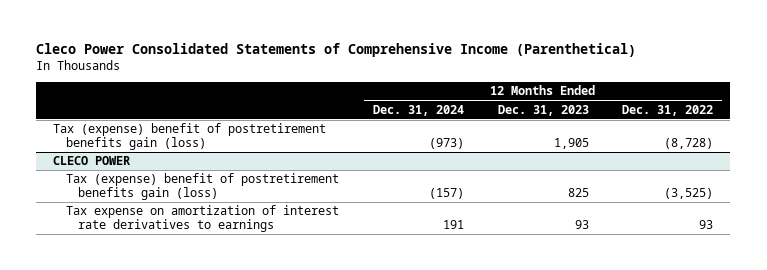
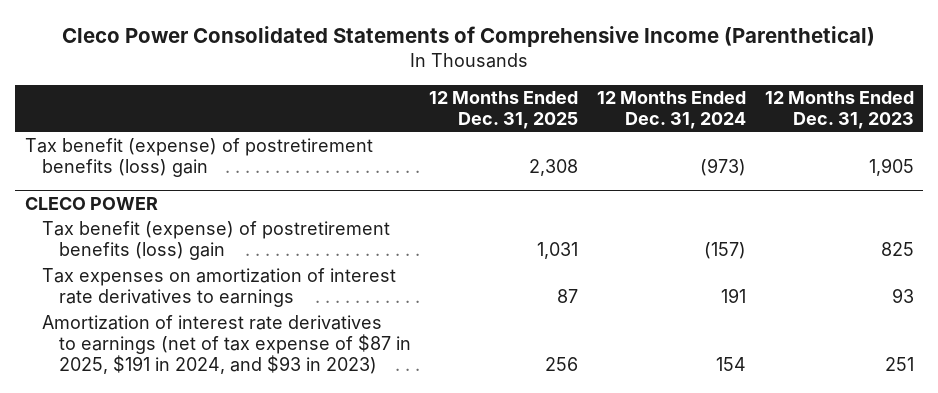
[622,104,714,116] Dec. 31, 2022 -> none
none -> [429,91,579,130] 12 Months Ended Dec. 31, 2025
[53,123,327,151] Tax (expense) benefit of postretirement benefits gain (loss) -> [24,138,373,178] Tax benefit (expense) of postretirement benefits (loss) gain
[65,173,339,201] Tax (expense) benefit of postretirement benefits gain (loss) -> [41,221,390,261] Tax benefit (expense) of postretirement benefits (loss) gain
[65,205,339,233] Tax expense on amortization of interest rate derivatives to earnings -> [41,268,396,308] Tax expenses on amortization of interest rate derivatives to earnings
none -> [41,315,411,375] Amortization of interest rate derivatives to earnings (net of tax expense of $87 in 2025, $191 in 2024, and $93 in 2023)

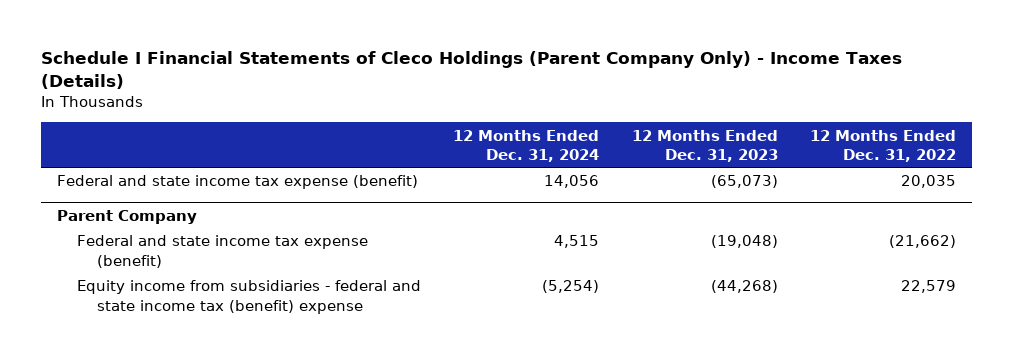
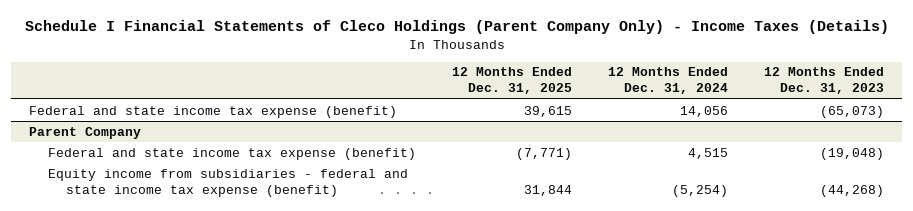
[810,129,957,162] 12 Months Ended Dec. 31, 2022 -> none
none -> [451,67,572,95] 12 Months Ended Dec. 31, 2025
[76,280,421,314] Equity income from subsidiaries - federal and state income tax (benefit) expense -> [47,168,408,197] Equity income from subsidiaries - federal and state income tax expense (benefit)

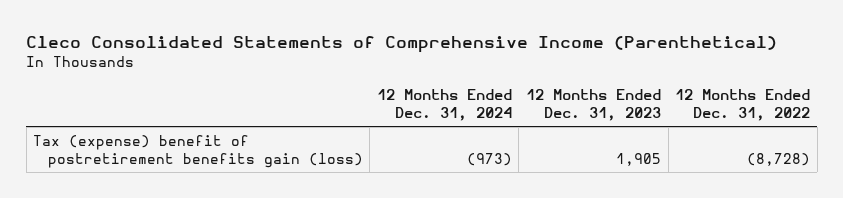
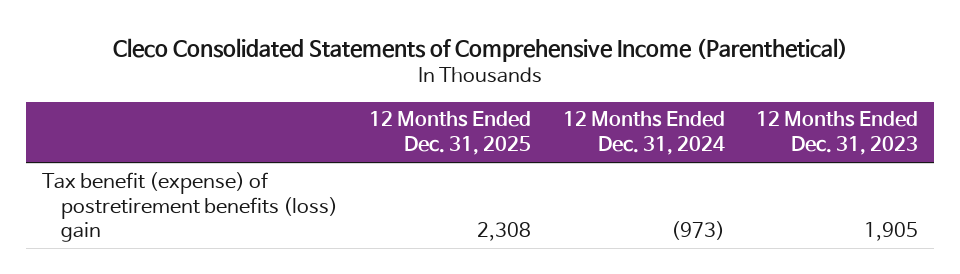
[675,89,811,121] 12 Months Ended Dec. 31, 2022 -> none
none -> [369,111,532,156] 12 Months Ended Dec. 31, 2025
[33,135,363,168] Tax (expense) benefit of postretirement benefits gain (loss) -> [41,171,338,243] Tax benefit (expense) of postretirement benefits (loss) gain

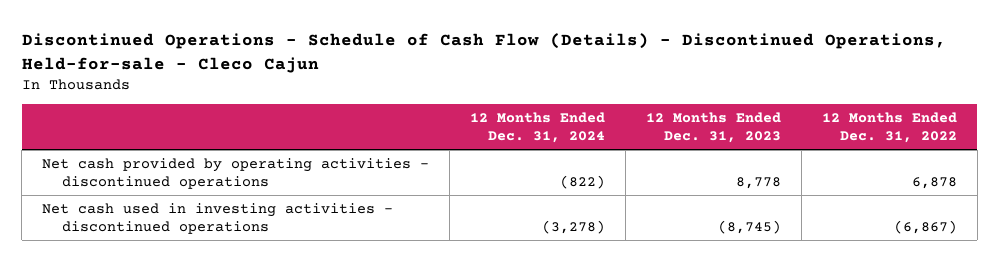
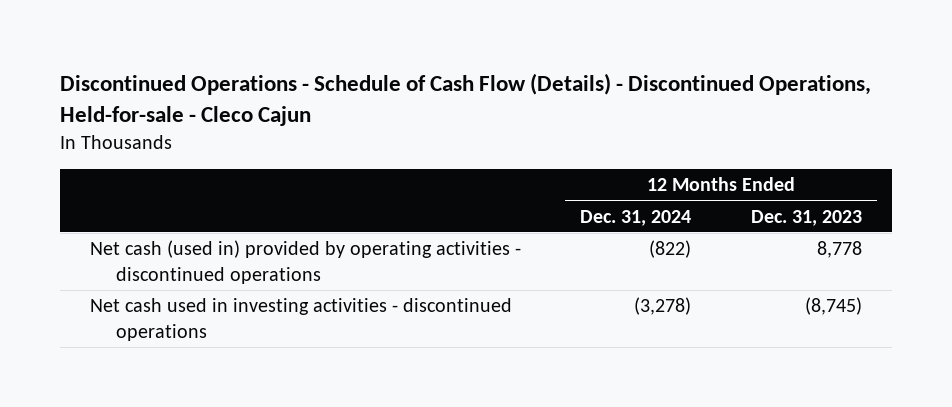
[821,111,957,144] 12 Months Ended Dec. 31, 2022 -> none
[42,157,430,190] Net cash provided by operating activities - discontinued operations -> [89,240,521,285] Net cash (used in) provided by operating activities - discontinued operations

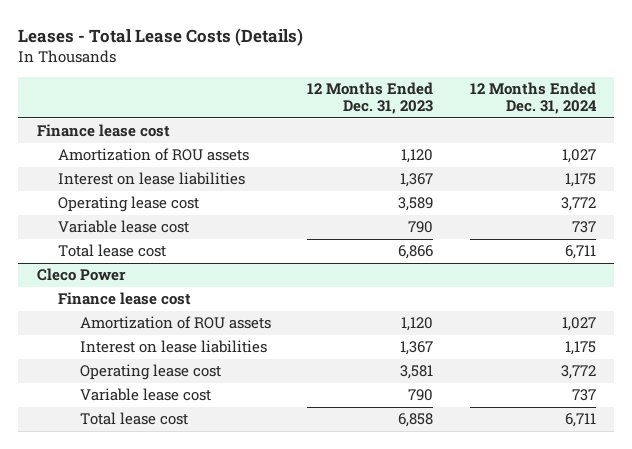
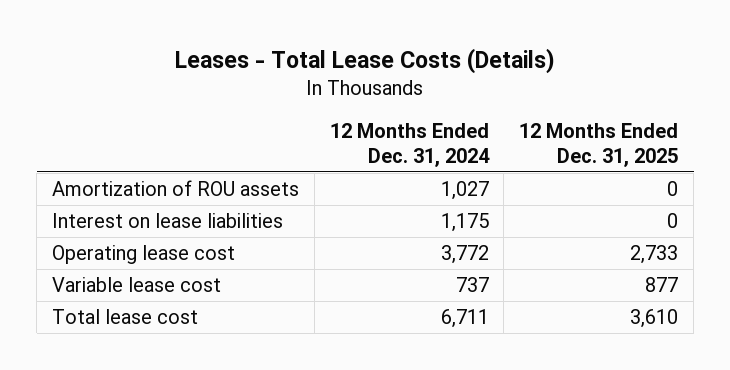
[307,81,434,115] 12 Months Ended Dec. 31, 2023 -> none
none -> [519,122,679,167] 12 Months Ended Dec. 31, 2025
[36,124,170,138] Finance lease cost -> none
[36,268,126,282] Cleco Power -> none
[58,292,192,306] Finance lease cost -> none
[79,316,271,330] Amortization of ROU assets -> none
[79,340,267,354] Interest on lease liabilities -> none
[79,364,221,381] Operating lease cost -> none
[79,388,211,402] Variable lease cost -> none
[79,412,188,426] Total lease cost -> none

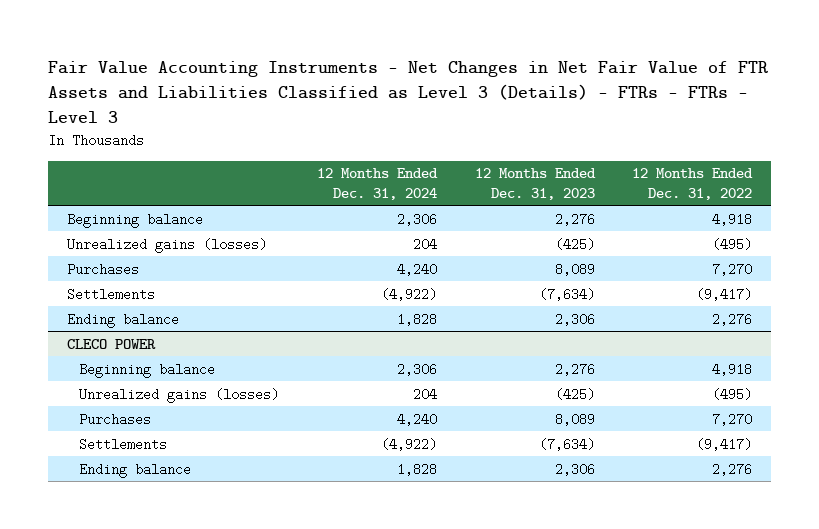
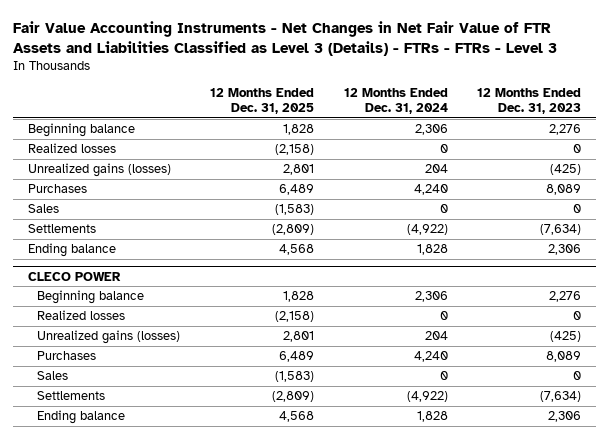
[632,168,754,200] 12 Months Ended Dec. 31, 2022 -> none
none -> [209,87,314,115] 12 Months Ended Dec. 31, 2025
none -> [27,143,116,154] Realized losses
none -> [27,204,59,214] Sales
none -> [37,310,126,321] Realized losses
none -> [37,371,69,381] Sales

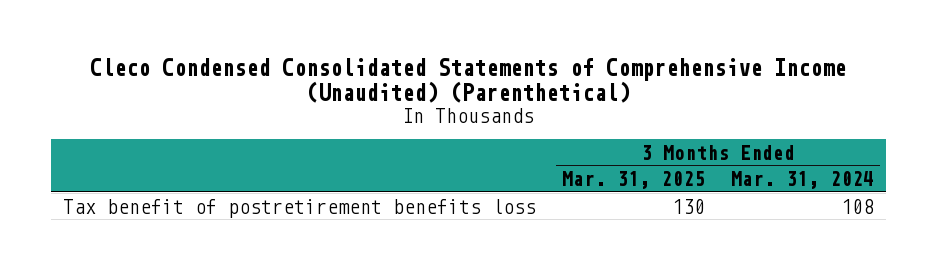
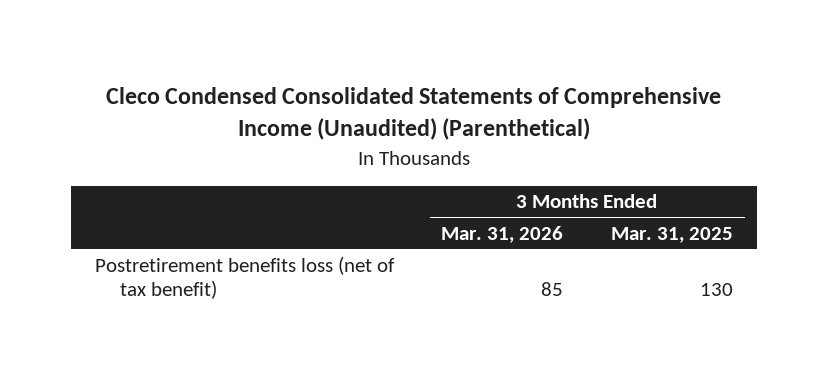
[730,170,874,189] Mar. 31, 2024 -> none
none -> [441,225,564,243] Mar. 31, 2026
[63,198,537,218] Tax benefit of postretirement benefits loss -> [94,255,395,299] Postretirement benefits loss (net of tax benefit)

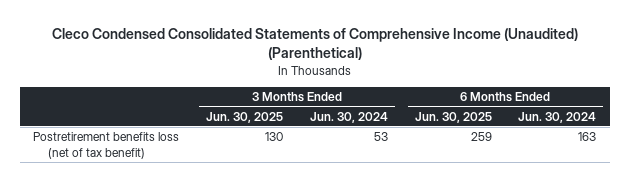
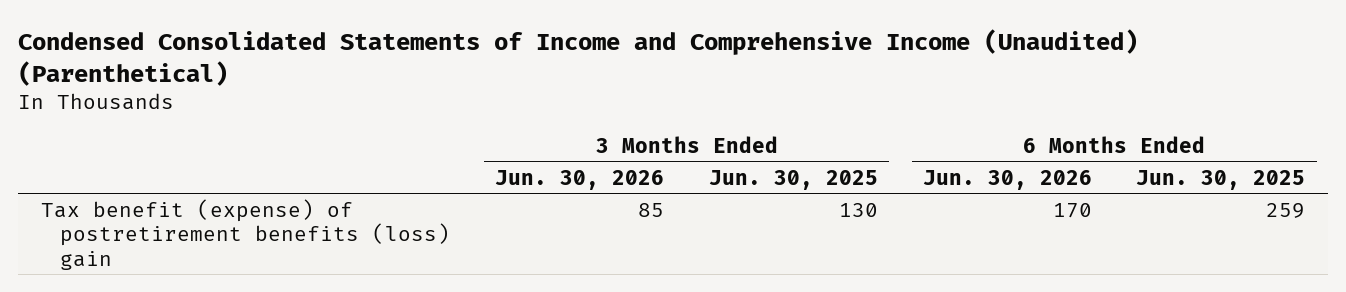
[51,28,578,61] Cleco Condensed Consolidated Statements of Comprehensive Income (Unaudited) (Parenthetical) -> [18,28,1139,86] Condensed Consolidated Statements of Income and Comprehensive Income (Unaudited) (Parenthetical)
[309,111,388,123] Jun. 30, 2024 -> none
[518,111,597,123] Jun. 30, 2024 -> none
none -> [495,169,665,190] Jun. 30, 2026
none -> [922,169,1092,190] Jun. 30, 2026
[33,132,180,159] Postretirement benefits loss (net of tax benefit) -> [40,199,451,270] Tax benefit (expense) of postretirement benefits (loss) gain

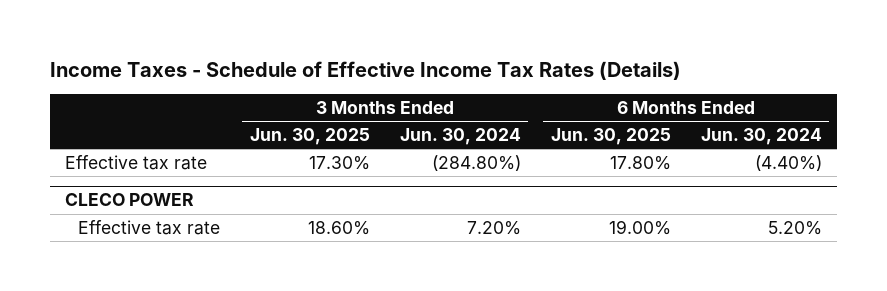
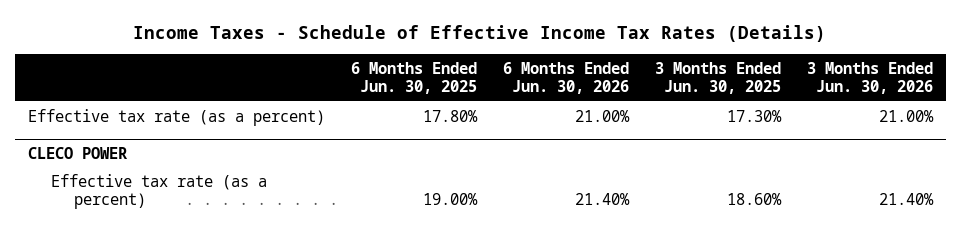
[399,127,521,145] Jun. 30, 2024 -> none
[700,127,822,145] Jun. 30, 2024 -> none
none -> [502,61,629,95] 6 Months Ended Jun. 30, 2026
none -> [806,61,933,95] 3 Months Ended Jun. 30, 2026
[64,154,207,170] Effective tax rate -> [27,108,325,126] Effective tax rate (as a percent)
[77,219,220,235] Effective tax rate -> [50,173,267,209] Effective tax rate (as a percent)

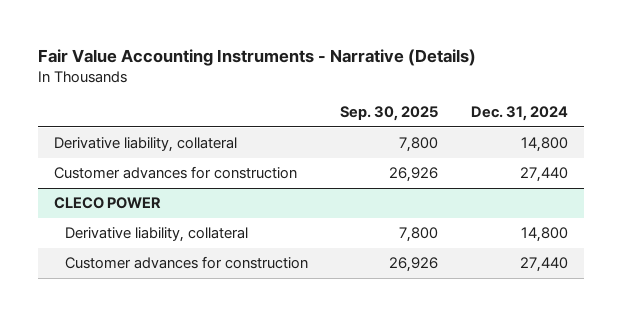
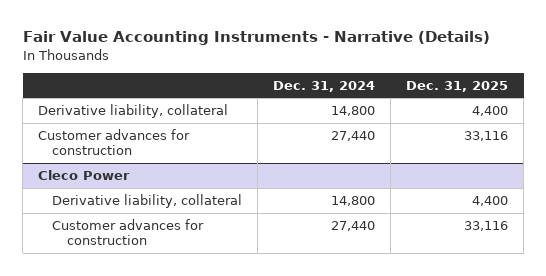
[340,106,439,122] Sep. 30, 2025 -> none
none -> [406,80,509,92] Dec. 31, 2025
[54,197,162,210] CLECO POWER -> [38,170,131,181] Cleco Power

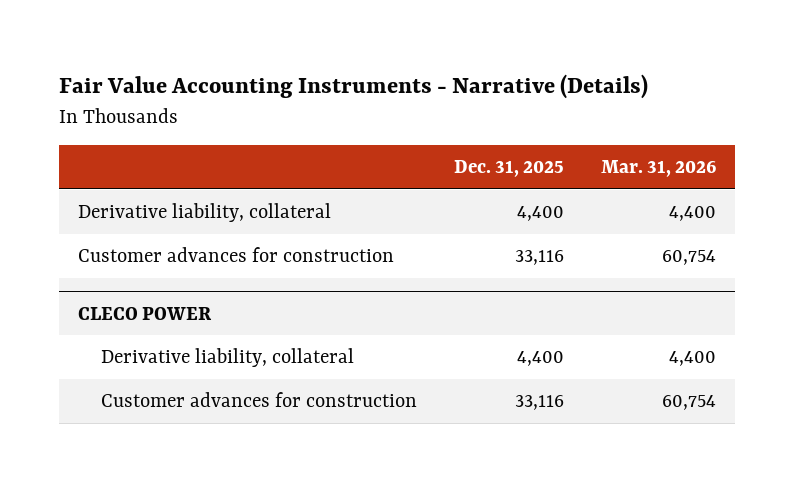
[273,80,376,92] Dec. 31, 2024 -> none
none -> [601,160,717,178] Mar. 31, 2026
[38,170,131,181] Cleco Power -> [77,306,212,320] CLECO POWER

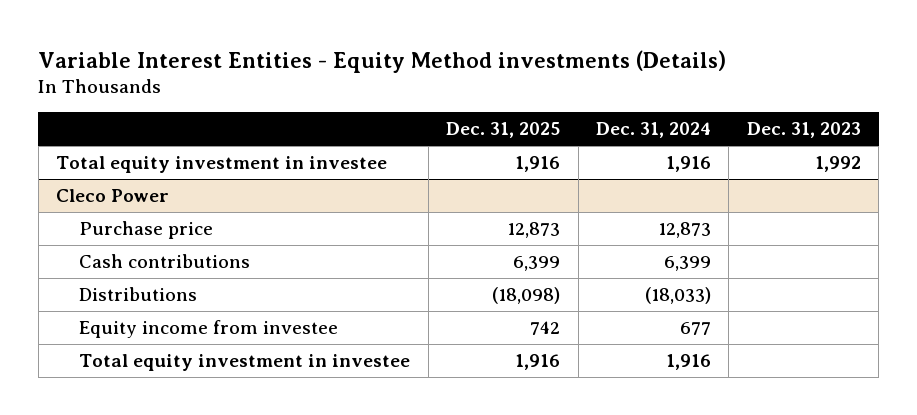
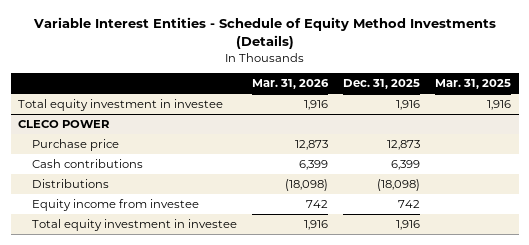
[38,49,727,73] Variable Interest Entities - Equity Method investments (Details) -> [32,17,496,50] Variable Interest Entities - Schedule of Equity Method Investments (Details)
[595,122,711,139] Dec. 31, 2024 -> none
[746,122,861,139] Dec. 31, 2023 -> none
none -> [252,79,330,90] Mar. 31, 2026
none -> [435,79,512,90] Mar. 31, 2025
[56,189,170,203] Cleco Power -> [18,120,111,129] CLECO POWER

